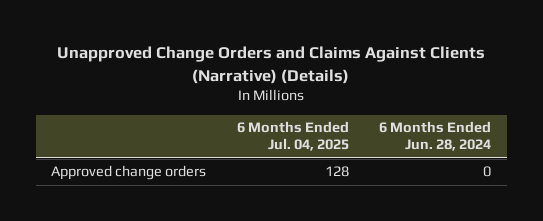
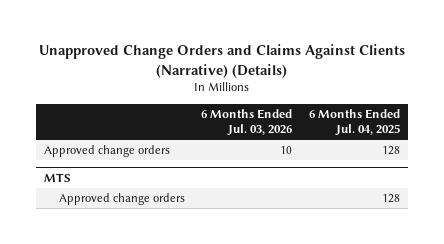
[379,121,492,152] 6 Months Ended Jun. 28, 2024 -> none
none -> [201,108,293,137] 6 Months Ended Jul. 03, 2026
none -> [44,172,72,182] MTS
none -> [58,192,185,205] Approved change orders

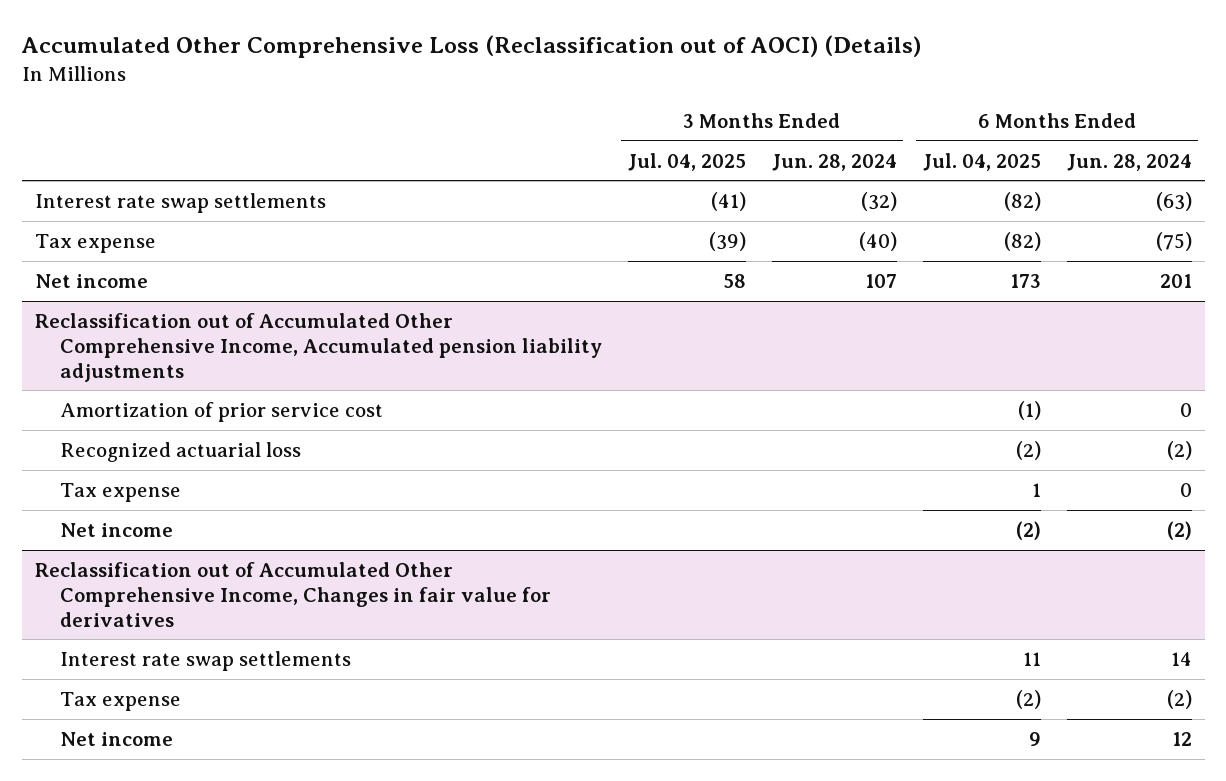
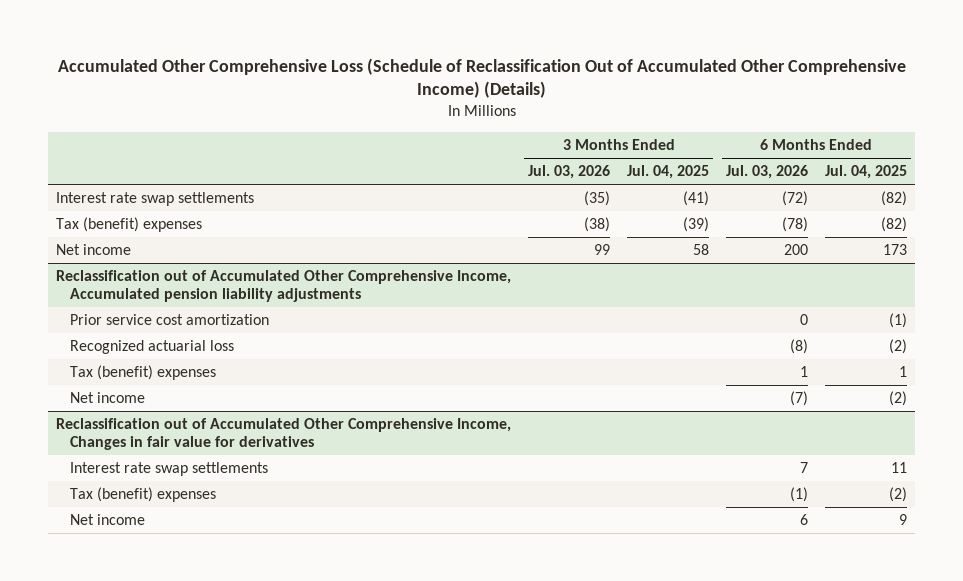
[20,35,921,59] Accumulated Other Comprehensive Loss (Reclassification out of AOCI) (Details) -> [57,57,906,99] Accumulated Other Comprehensive Loss (Schedule of Reclassification Out of Accumulated Other Comprehensive Income) (Details)
[771,153,897,171] Jun. 28, 2024 -> none
[1066,153,1192,171] Jun. 28, 2024 -> none
none -> [528,165,611,180] Jul. 03, 2026
none -> [725,165,808,180] Jul. 03, 2026
[34,233,156,253] Tax expense -> [56,217,203,233] Tax (benefit) expenses
[59,401,383,422] Amortization of prior service cost -> [69,314,269,326] Prior service cost amortization
[59,482,181,502] Tax expense -> [69,365,216,381] Tax (benefit) expenses
[59,691,181,711] Tax expense -> [69,487,216,503] Tax (benefit) expenses

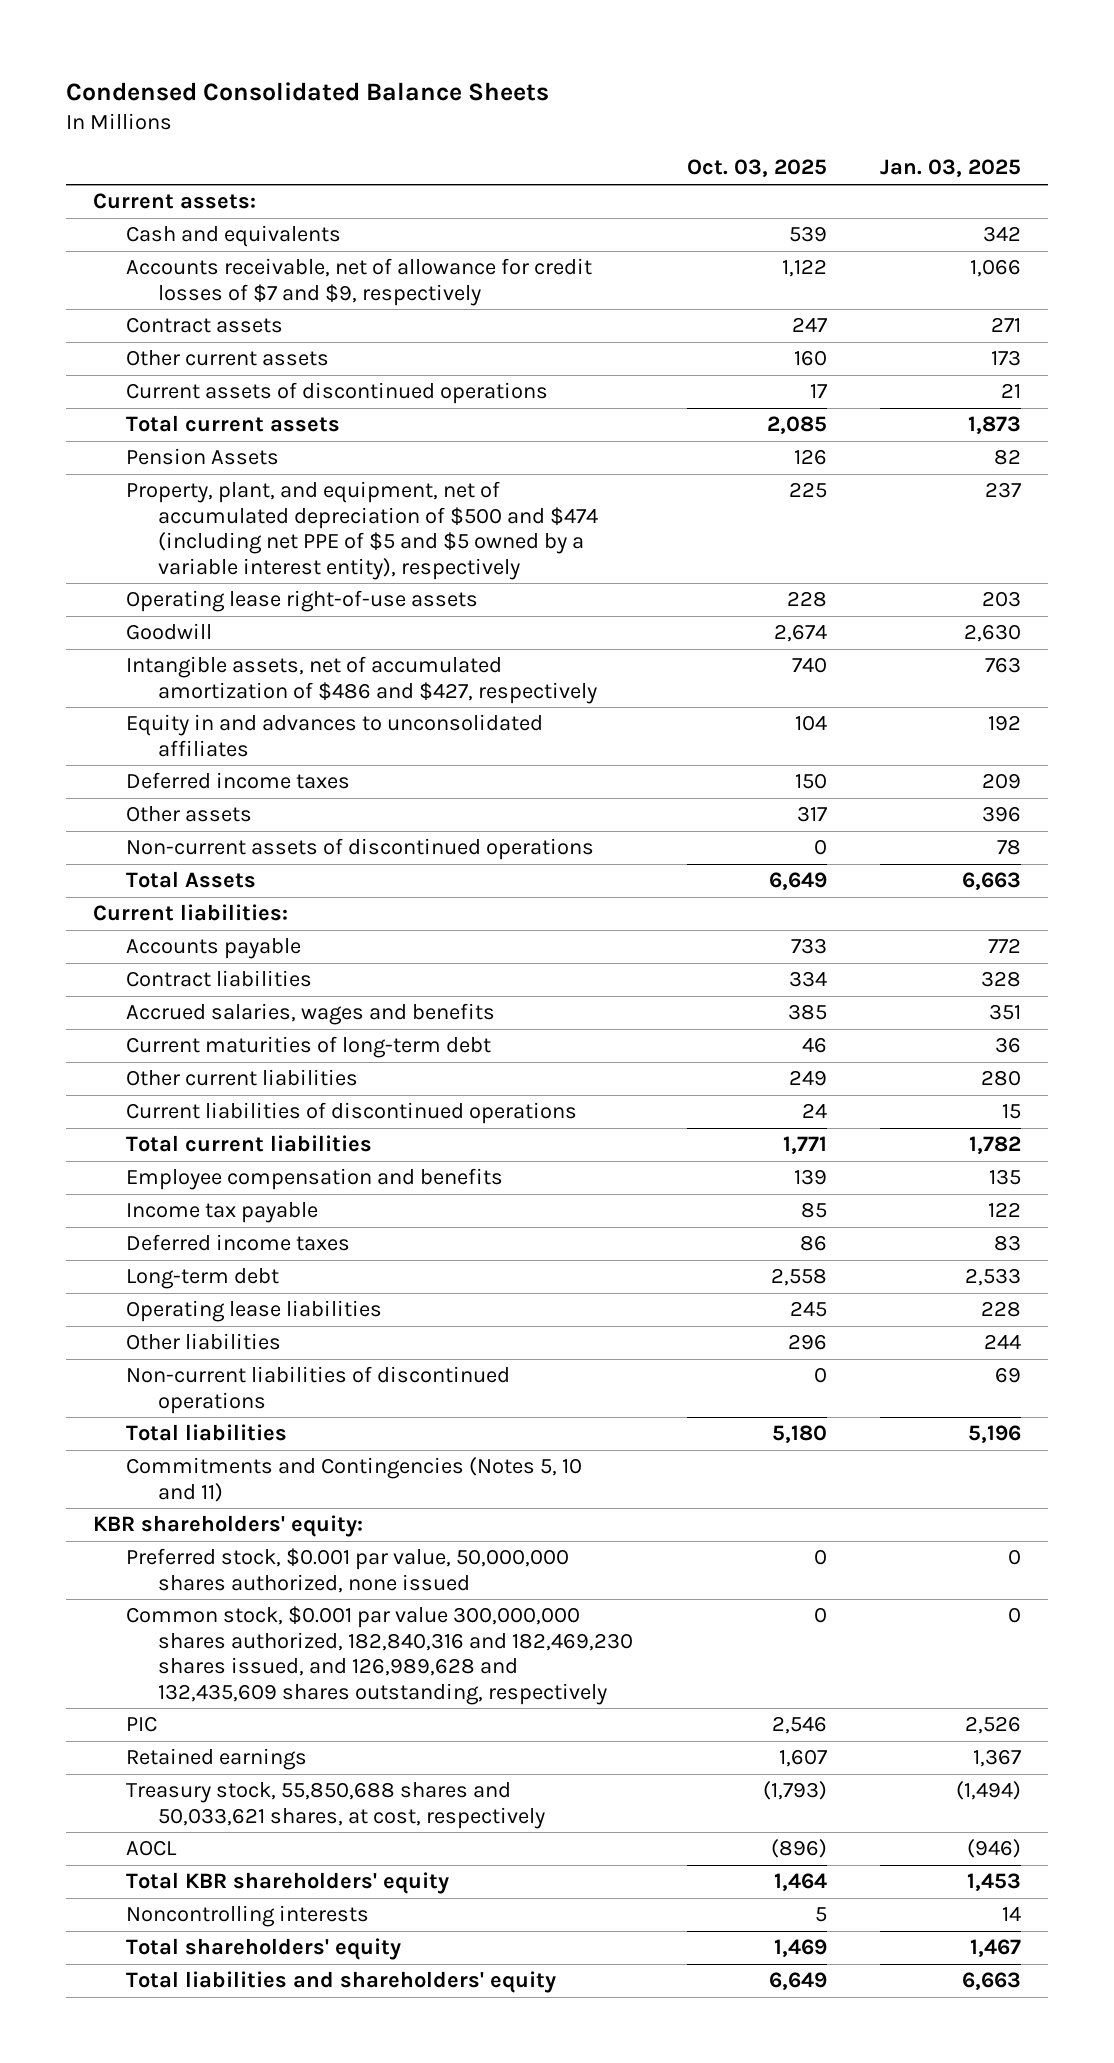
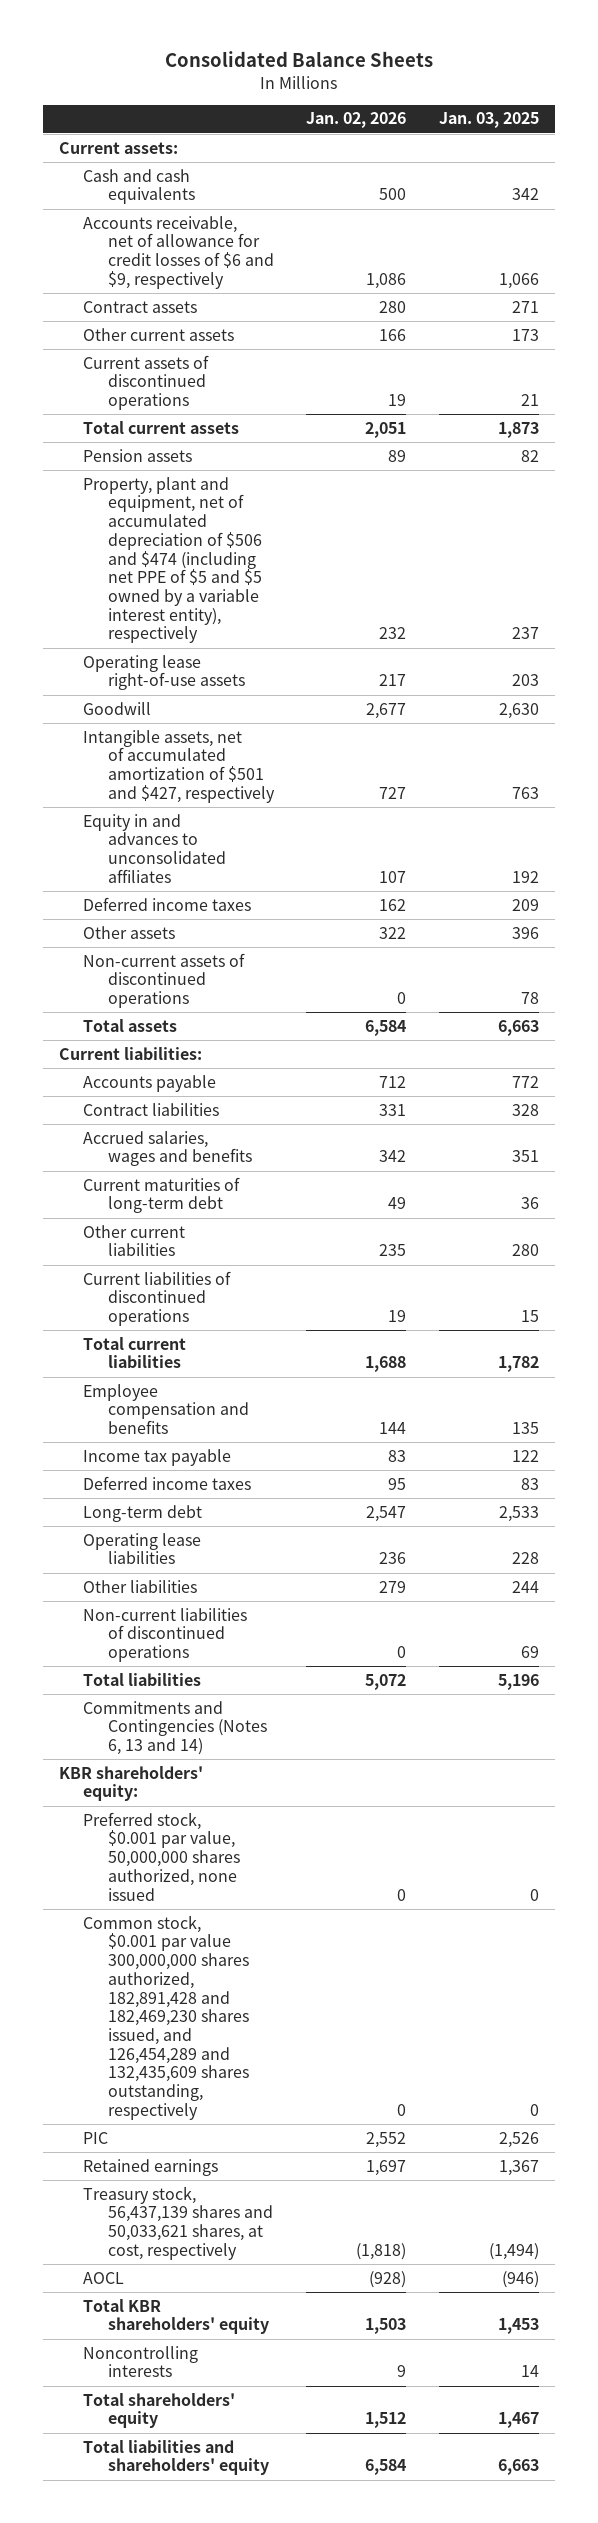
[66,81,550,101] Condensed Consolidated Balance Sheets -> [164,51,433,68] Consolidated Balance Sheets
[686,159,827,178] Oct. 03, 2025 -> none
none -> [306,112,407,129] Jan. 02, 2026
[125,225,341,248] Cash and equivalents -> [83,168,195,205] Cash and cash equivalents
[125,258,592,306] Accounts receivable, net of allowance for credit losses of $7 and $9, respectively -> [83,215,274,289] Accounts receivable, net of allowance for credit losses of $6 and $9, respectively
[125,448,279,466] Pension Assets -> [83,448,193,462] Pension assets
[125,481,599,580] Property, plant, and equipment, net of accumulated depreciation of $500 and $474 (including net PPE of $5 and $5 owned by a variable interest entity), respectively -> [83,476,262,644] Property, plant and equipment, net of accumulated depreciation of $506 and $474 (including net PPE of $5 and $5 owned by a variable interest entity), respectively
[125,656,598,704] Intangible assets, net of accumulated amortization of $486 and $427, respectively -> [83,729,275,803] Intangible assets, net of accumulated amortization of $501 and $427, respectively
[125,871,256,889] Total Assets -> [83,1018,178,1032] Total assets
[125,1457,582,1502] Commitments and Contingencies (Notes 5, 10 and 11) -> [83,1700,267,1756] Commitments and Contingencies (Notes 6, 13 and 14)
[125,1606,634,1705] Common stock, $0.001 par value 300,000,000 shares authorized, 182,840,316 and 182,469,230 shares issued, and 126,989,628 and 132,435,609 shares outstanding, respectively -> [83,1914,249,2120] Common stock, $0.001 par value 300,000,000 shares authorized, 182,891,428 and 182,469,230 shares issued, and 126,454,289 and 132,435,609 shares outstanding, respectively
[125,1782,546,1829] Treasury stock, 55,850,688 shares and 50,033,621 shares, at cost, respectively -> [83,2185,273,2260] Treasury stock, 56,437,139 shares and 50,033,621 shares, at cost, respectively

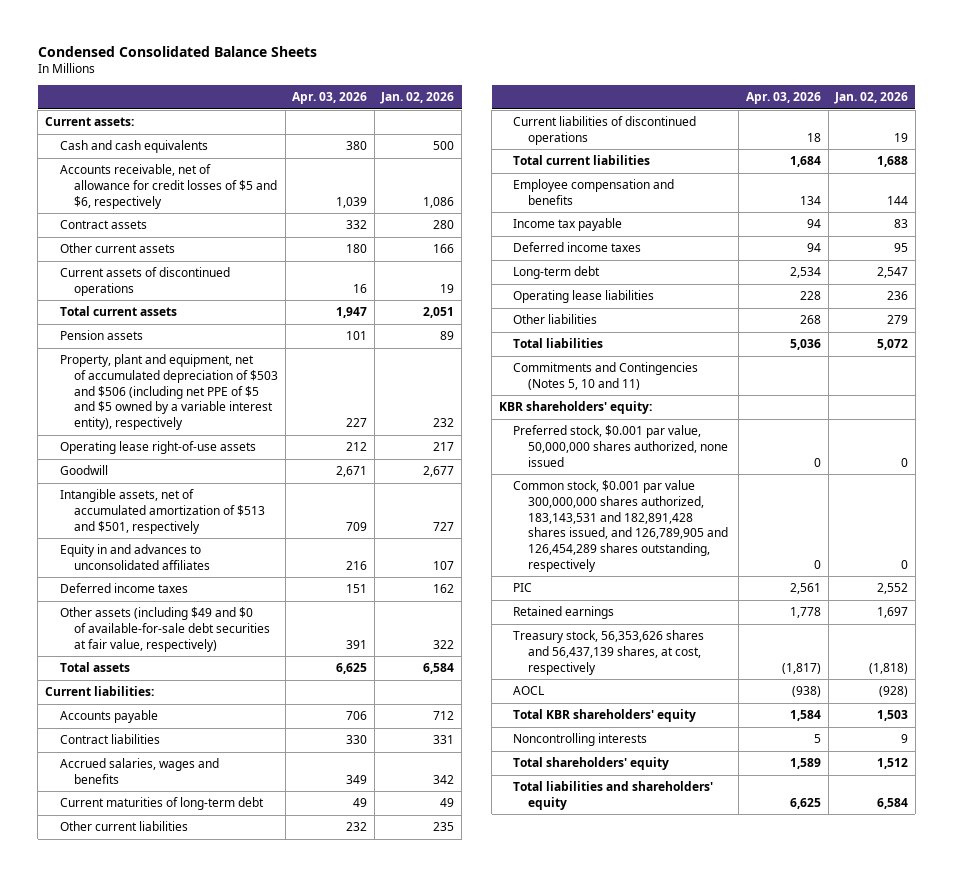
[164,51,433,68] Consolidated Balance Sheets -> [37,45,317,57] Condensed Consolidated Balance Sheets
[438,112,539,129] Jan. 03, 2025 -> none
none -> [292,92,368,105] Apr. 03, 2026
[83,215,274,289] Accounts receivable, net of allowance for credit losses of $6 and $9, respectively -> [59,164,278,209] Accounts receivable, net of allowance for credit losses of $5 and $6, respectively
[83,476,262,644] Property, plant and equipment, net of accumulated depreciation of $506 and $474 (including net PPE of $5 and $5 owned by a variable interest entity), respectively -> [59,354,279,431] Property, plant and equipment, net of accumulated depreciation of $503 and $506 (including net PPE of $5 and $5 owned by a variable interest entity), respectively
[83,729,275,803] Intangible assets, net of accumulated amortization of $501 and $427, respectively -> [59,489,266,534] Intangible assets, net of accumulated amortization of $513 and $501, respectively
[83,952,246,1009] Non-current assets of discontinued operations -> none
[83,925,176,939] Other assets -> [59,607,271,652] Other assets (including $49 and $0 of available-for-sale debt securities at fair value, respectively)
[83,1607,248,1663] Non-current liabilities of discontinued operations -> none
[83,1700,267,1756] Commitments and Contingencies (Notes 6, 13 and 14) -> [513,362,699,390] Commitments and Contingencies (Notes 5, 10 and 11)
[83,1914,249,2120] Common stock, $0.001 par value 300,000,000 shares authorized, 182,891,428 and 182,469,230 shares issued, and 126,454,289 and 132,435,609 shares outstanding, respectively -> [513,480,728,572] Common stock, $0.001 par value 300,000,000 shares authorized, 183,143,531 and 182,891,428 shares issued, and 126,789,905 and 126,454,289 shares outstanding, respectively
[83,2185,273,2260] Treasury stock, 56,437,139 shares and 50,033,621 shares, at cost, respectively -> [513,630,705,675] Treasury stock, 56,353,626 shares and 56,437,139 shares, at cost, respectively

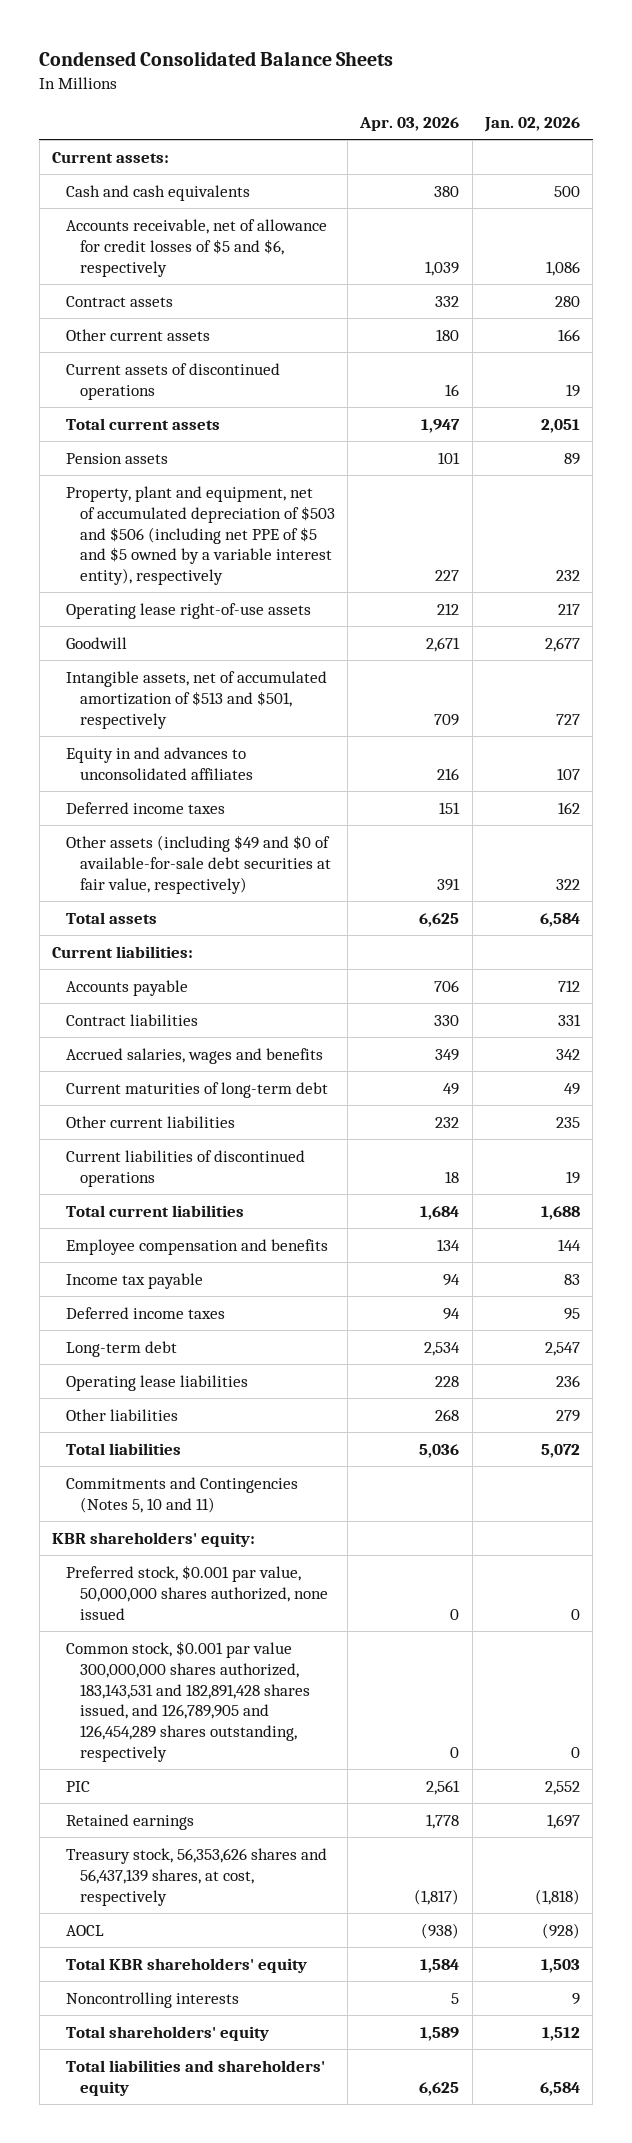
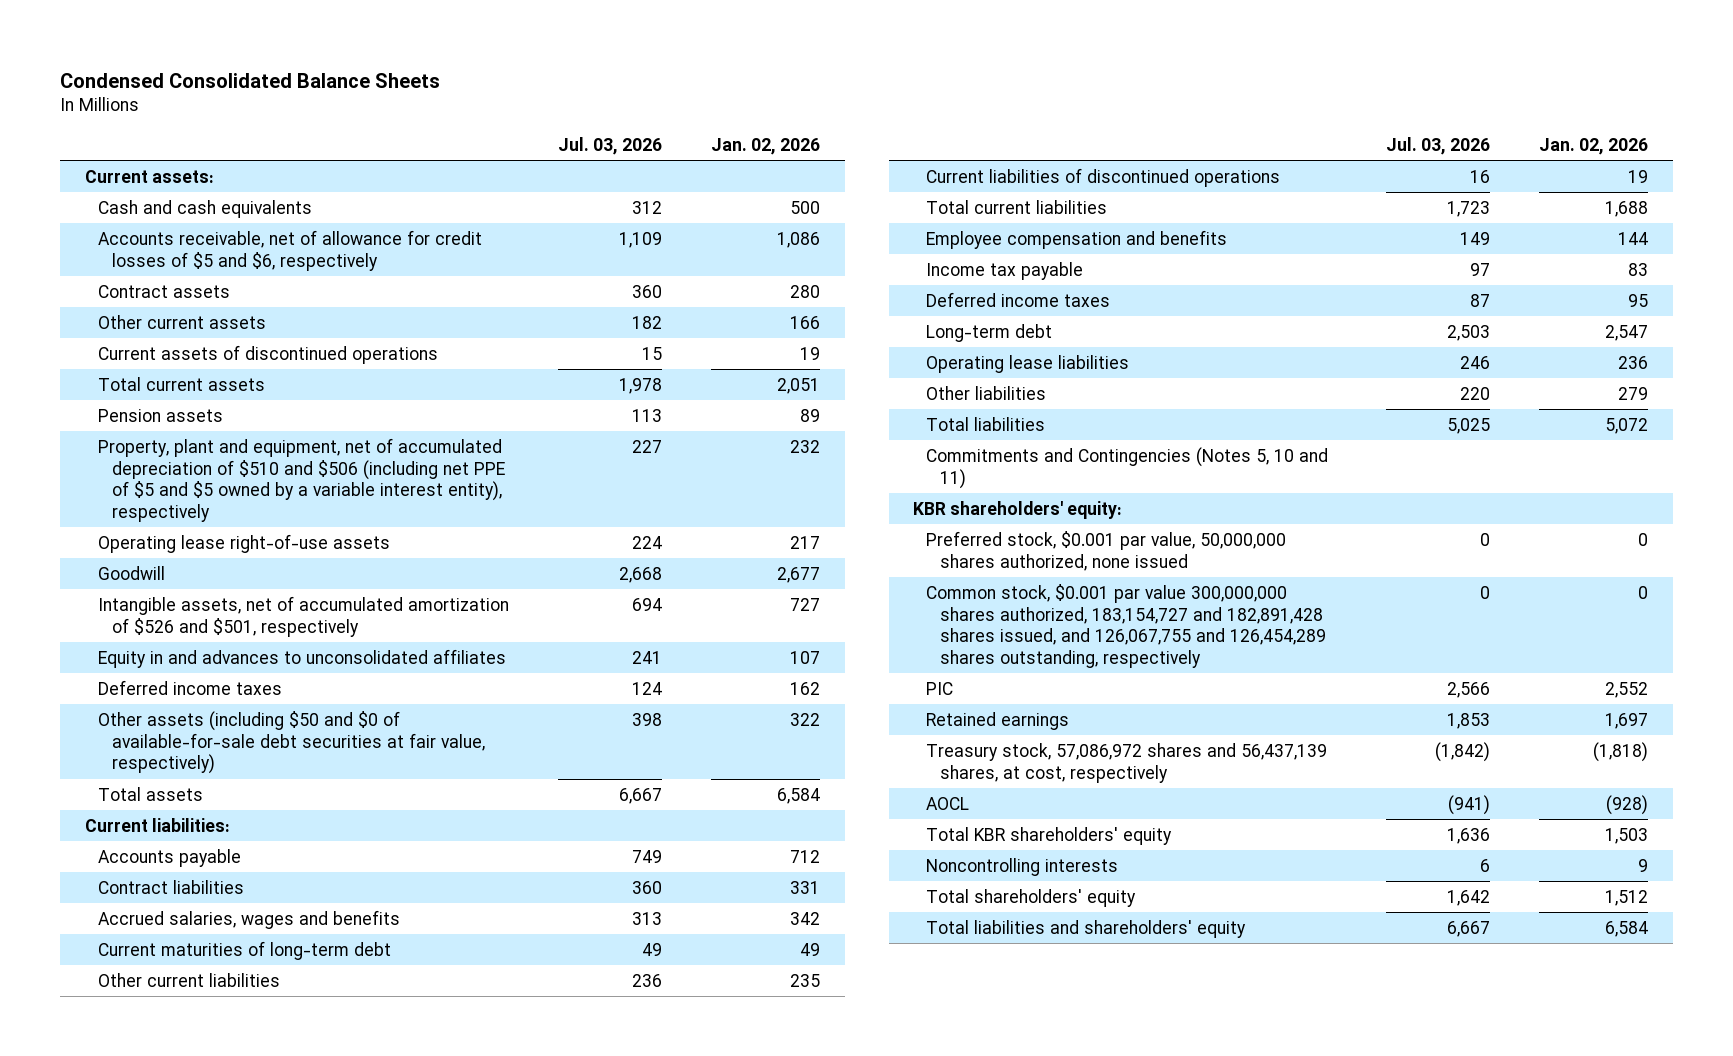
[359,117,460,132] Apr. 03, 2026 -> none
none -> [558,136,663,155] Jul. 03, 2026
[65,485,335,586] Property, plant and equipment, net of accumulated depreciation of $503 and $506 (including net PPE of $5 and $5 owned by a variable interest entity), respectively -> [98,437,505,522] Property, plant and equipment, net of accumulated depreciation of $510 and $506 (including net PPE of $5 and $5 owned by a variable interest entity), respectively
[65,670,327,729] Intangible assets, net of accumulated amortization of $513 and $501, respectively -> [98,595,510,637] Intangible assets, net of accumulated amortization of $526 and $501, respectively
[65,834,331,894] Other assets (including $49 and $0 of available-for-sale debt securities at fair value, respectively) -> [98,710,485,775] Other assets (including $50 and $0 of available-for-sale debt securities at fair value, respectively)
[65,1640,310,1763] Common stock, $0.001 par value 300,000,000 shares authorized, 183,143,531 and 182,891,428 shares issued, and 126,789,905 and 126,454,289 shares outstanding, respectively -> [926,583,1326,668] Common stock, $0.001 par value 300,000,000 shares authorized, 183,154,727 and 182,891,428 shares issued, and 126,067,755 and 126,454,289 shares outstanding, respectively
[65,1847,327,1906] Treasury stock, 56,353,626 shares and 56,437,139 shares, at cost, respectively -> [926,742,1328,783] Treasury stock, 57,086,972 shares and 56,437,139 shares, at cost, respectively

